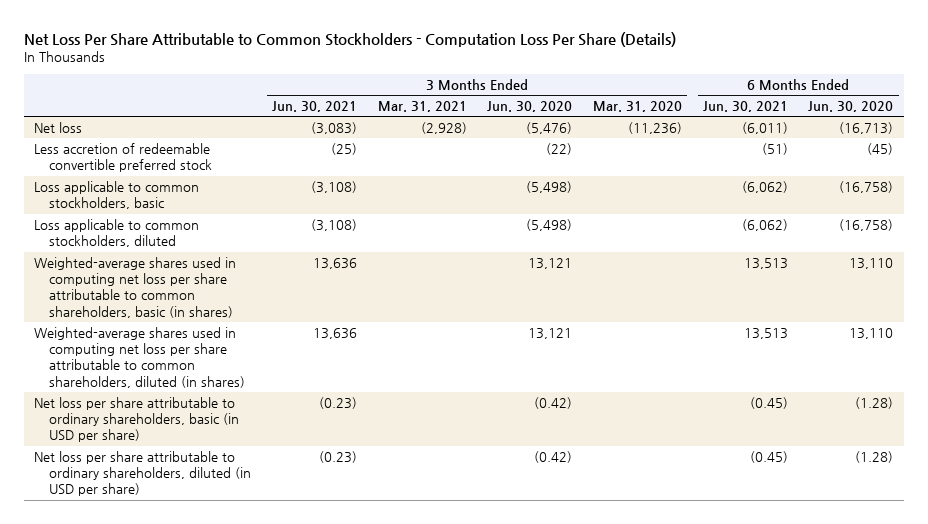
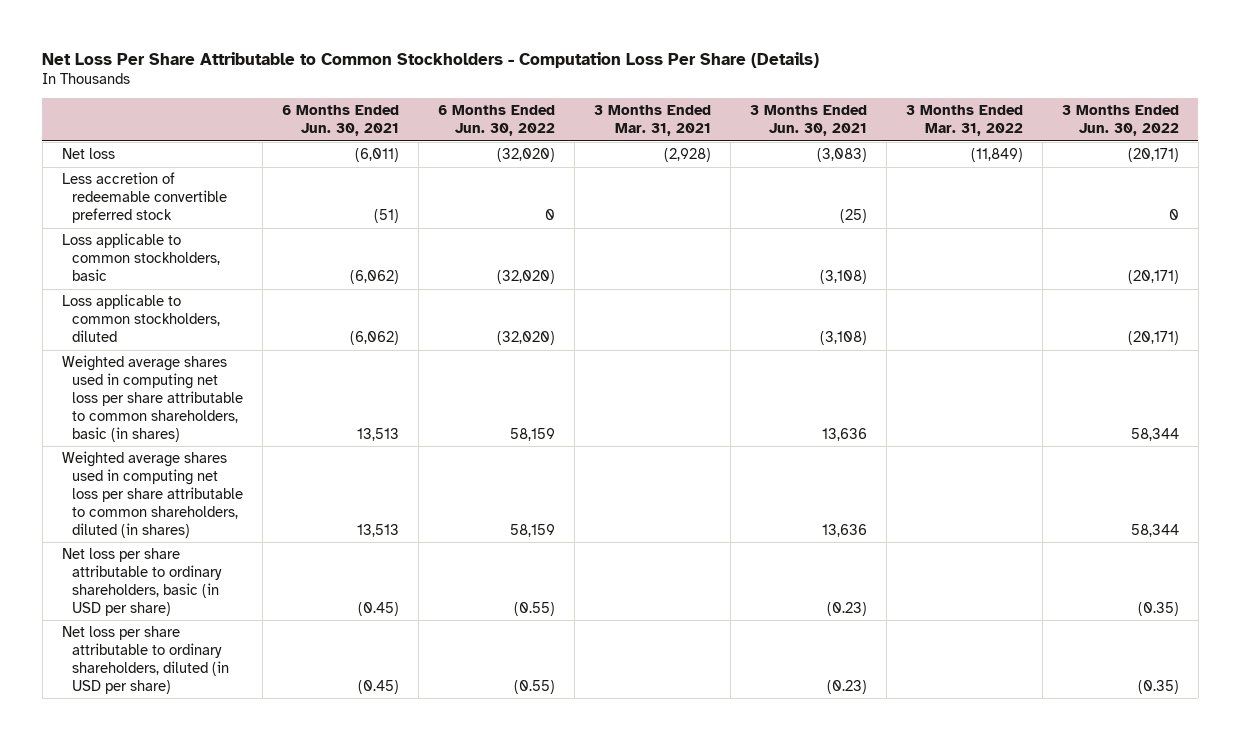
[487,101,573,113] Jun. 30, 2020 -> none
[593,101,683,113] Mar. 31, 2020 -> none
[808,101,894,113] Jun. 30, 2020 -> none
none -> [438,105,556,137] 6 Months Ended Jun. 30, 2022
none -> [906,105,1024,137] 3 Months Ended Mar. 31, 2022
none -> [1061,105,1179,137] 3 Months Ended Jun. 30, 2022
[34,257,237,318] Weighted-average shares used in computing net loss per share attributable to common shareholders, basic (in shares) -> [61,355,244,442] Weighted average shares used in computing net loss per share attributable to common shareholders, basic (in shares)
[34,327,246,388] Weighted-average shares used in computing net loss per share attributable to common shareholders, diluted (in shares) -> [61,451,244,538] Weighted average shares used in computing net loss per share attributable to common shareholders, diluted (in shares)

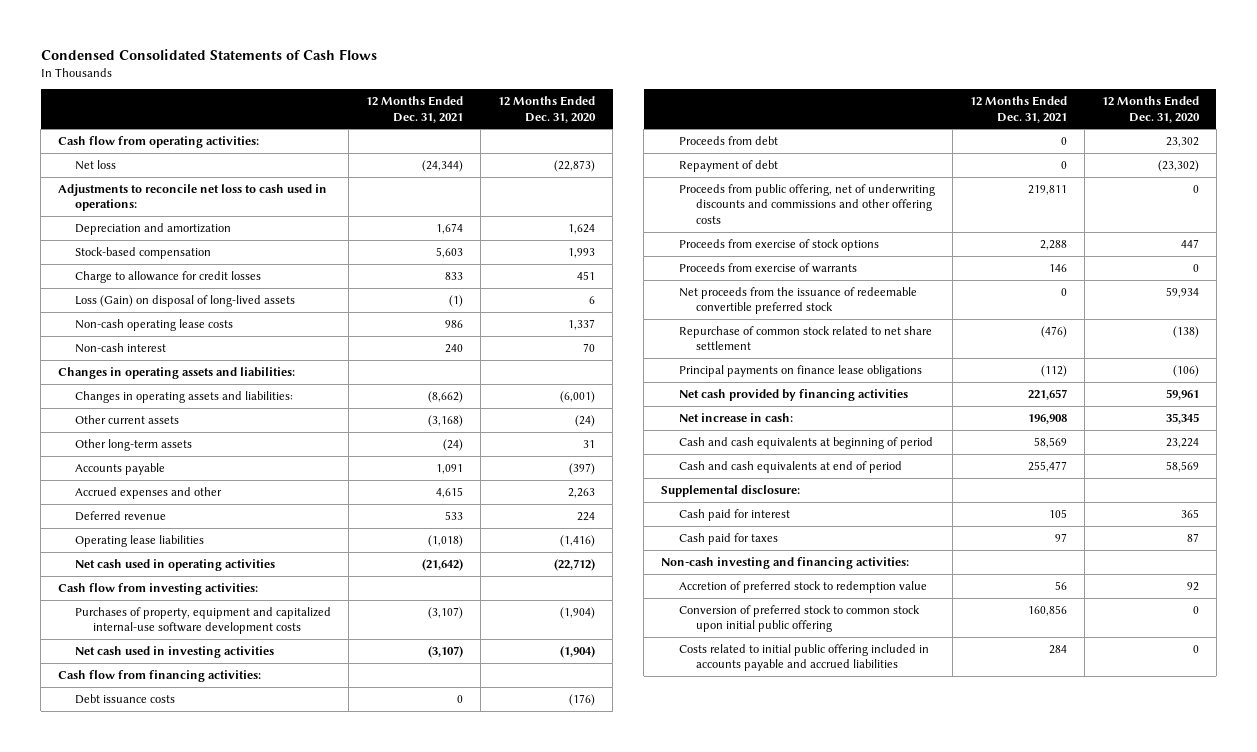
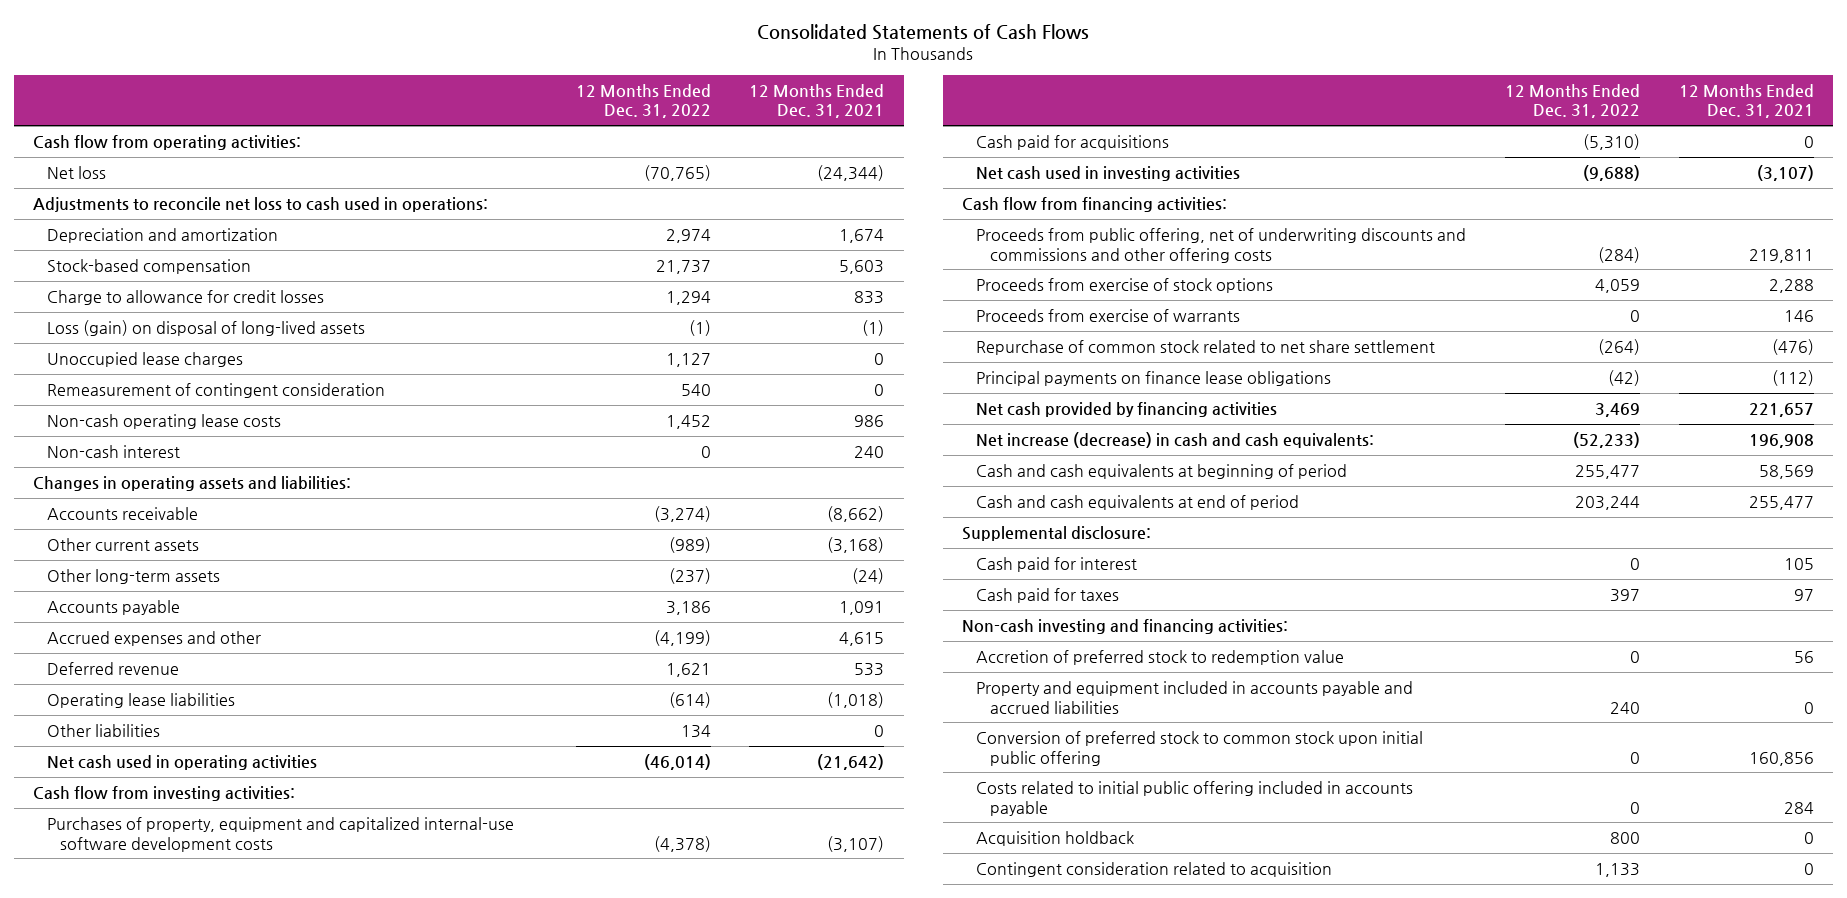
[40,48,377,60] Condensed Consolidated Statements of Cash Flows -> [757,24,1090,41] Consolidated Statements of Cash Flows
[498,95,597,123] 12 Months Ended Dec. 31, 2020 -> none
none -> [575,83,711,119] 12 Months Ended Dec. 31, 2022
[75,294,296,307] Loss (Gain) on disposal of long-lived assets -> [46,319,365,336] Loss (gain) on disposal of long-lived assets
none -> [46,351,243,367] Unoccupied lease charges
none -> [46,382,385,398] Remeasurement of contingent consideration
[75,390,294,403] Changes in operating assets and liabilities: -> [46,506,198,520] Accounts receivable
none -> [46,723,160,737] Other liabilities
none -> [976,134,1170,150] Cash paid for acquisitions
[75,693,176,704] Debt issuance costs -> none
[678,135,778,145] Proceeds from debt -> none
[678,159,778,172] Repayment of debt -> none
[678,286,917,315] Net proceeds from the issuance of redeemable convertible preferred stock -> none
[678,412,793,422] Net increase in cash: -> [976,431,1375,448] Net increase (decrease) in cash and cash equivalents:
none -> [976,680,1414,714] Property and equipment included in accounts payable and accrued liabilities
[678,643,929,672] Costs related to initial public offering included in accounts payable and accrued liabilities -> [976,780,1414,816] Costs related to initial public offering included in accounts payable
none -> [976,830,1135,846] Acquisition holdback
none -> [976,861,1333,877] Contingent consideration related to acquisition

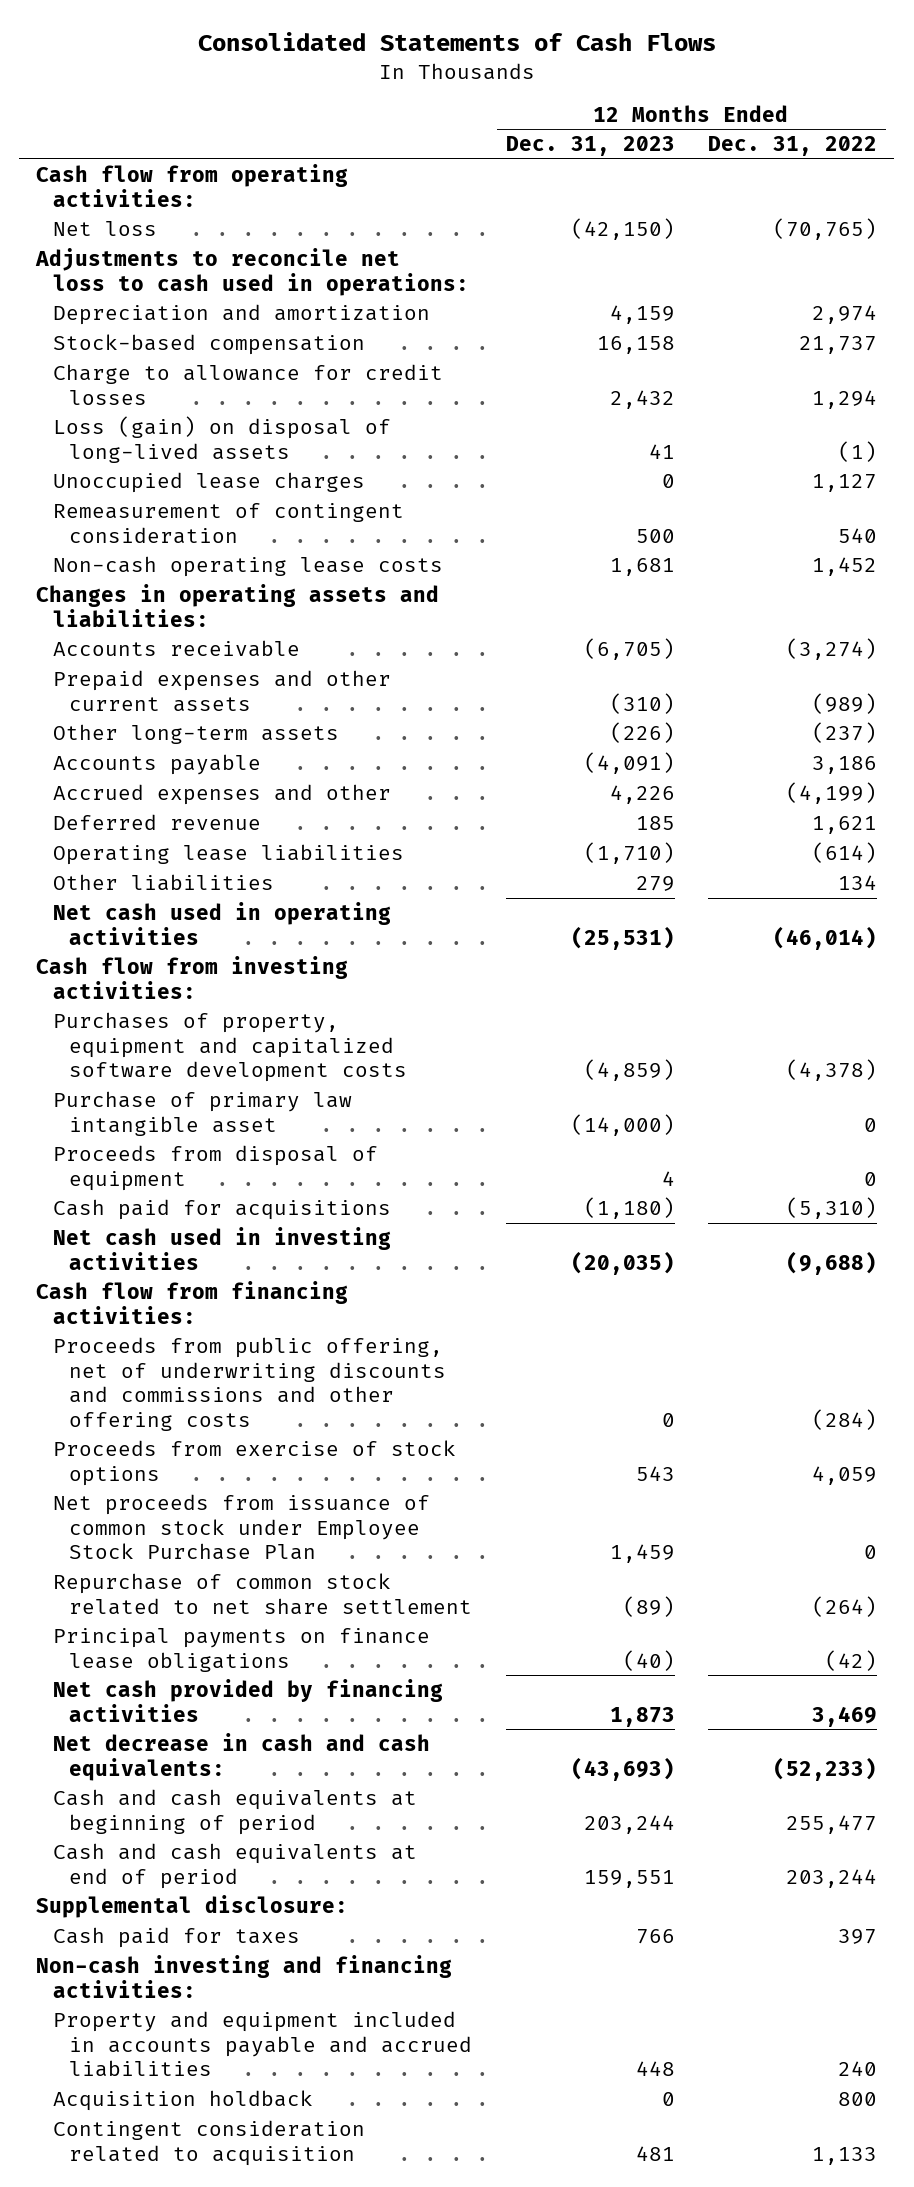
[749,83,885,119] 12 Months Ended Dec. 31, 2021 -> none
none -> [505,136,675,157] Dec. 31, 2023
[46,444,180,458] Non-cash interest -> none
[46,537,199,551] Other current assets -> [52,669,391,712] Prepaid expenses and other current assets
[46,816,514,852] Purchases of property, equipment and capitalized internal-use software development costs -> [52,1011,407,1083] Purchases of property, equipment and capitalized software development costs
none -> [52,1090,352,1136] Purchase of primary law intangible asset
none -> [52,1144,378,1191] Proceeds from disposal of equipment
[976,308,1241,322] Proceeds from exercise of warrants -> none
none -> [52,1493,430,1561] Net proceeds from issuance of common stock under Employee Stock Purchase Plan
[976,431,1375,448] Net increase (decrease) in cash and cash equivalents: -> [52,1732,430,1781] Net decrease in cash and cash equivalents:
[976,556,1138,572] Cash paid for interest -> none
[976,649,1345,665] Accretion of preferred stock to redemption value -> none
[976,730,1424,766] Conversion of preferred stock to common stock upon initial public offering -> none
[976,780,1414,816] Costs related to initial public offering included in accounts payable -> none

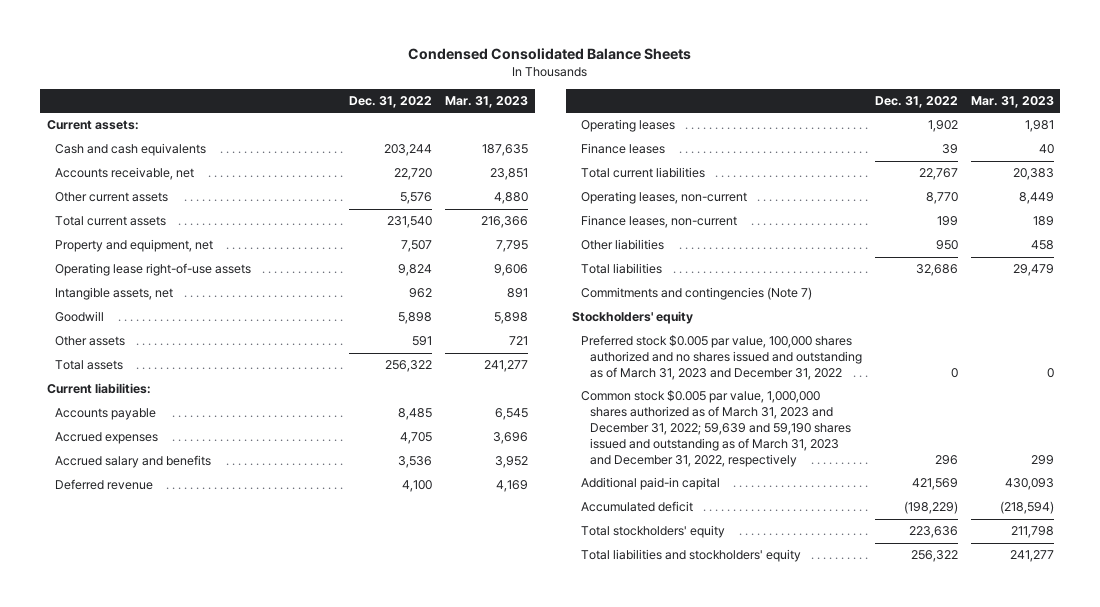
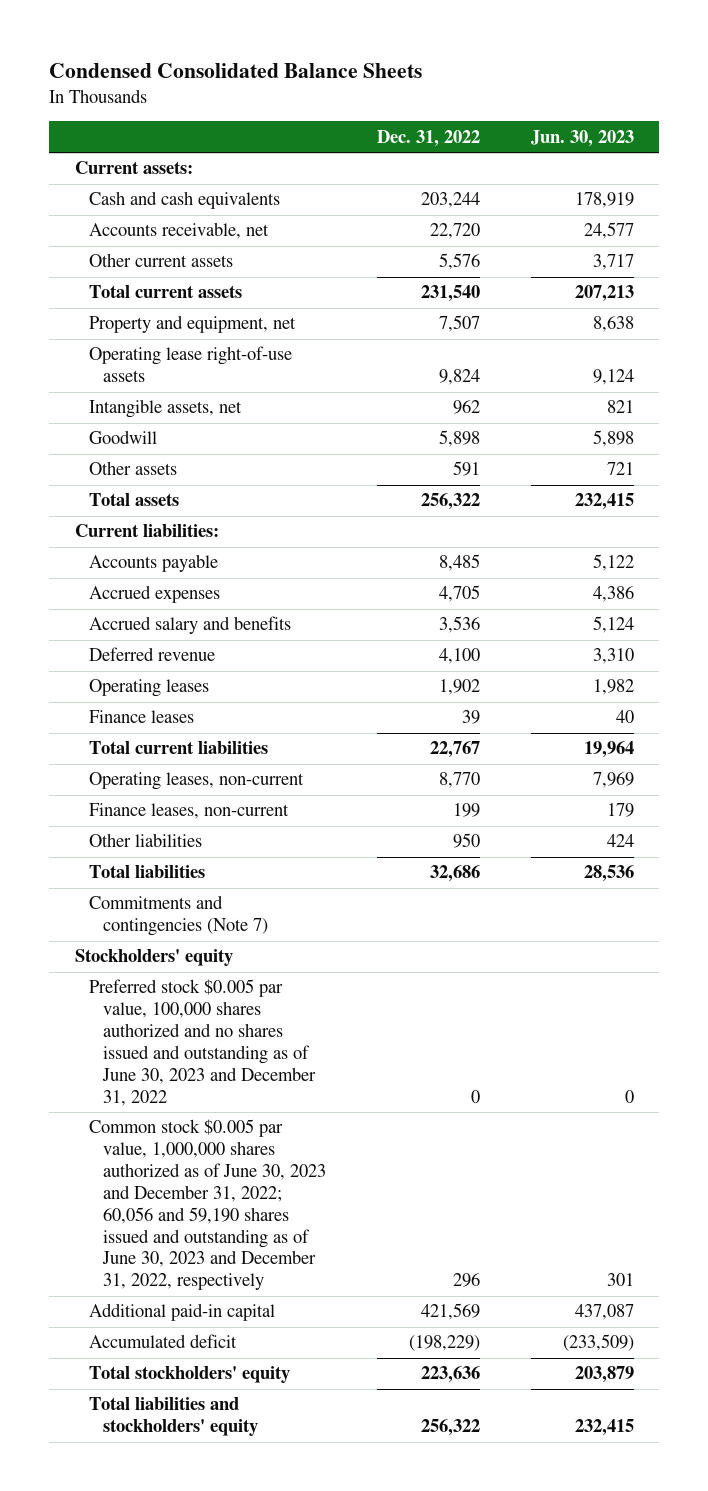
[445,95,529,108] Mar. 31, 2023 -> none
none -> [530,129,634,147] Jun. 30, 2023
[581,335,862,380] Preferred stock $0.005 par value, 100,000 shares authorized and no shares issued and outstanding as of March 31, 2023 and December 31, 2022 -> [88,979,317,1106] Preferred stock $0.005 par value, 100,000 shares authorized and no shares issued and outstanding as of June 30, 2023 and December 31, 2022
[581,390,851,467] Common stock $0.005 par value, 1,000,000 shares authorized as of March 31, 2023 and December 31, 2022; 59,639 and 59,190 shares issued and outstanding as of March 31, 2023 and December 31, 2022, respectively -> [88,1119,327,1291] Common stock $0.005 par value, 1,000,000 shares authorized as of June 30, 2023 and December 31, 2022; 60,056 and 59,190 shares issued and outstanding as of June 30, 2023 and December 31, 2022, respectively

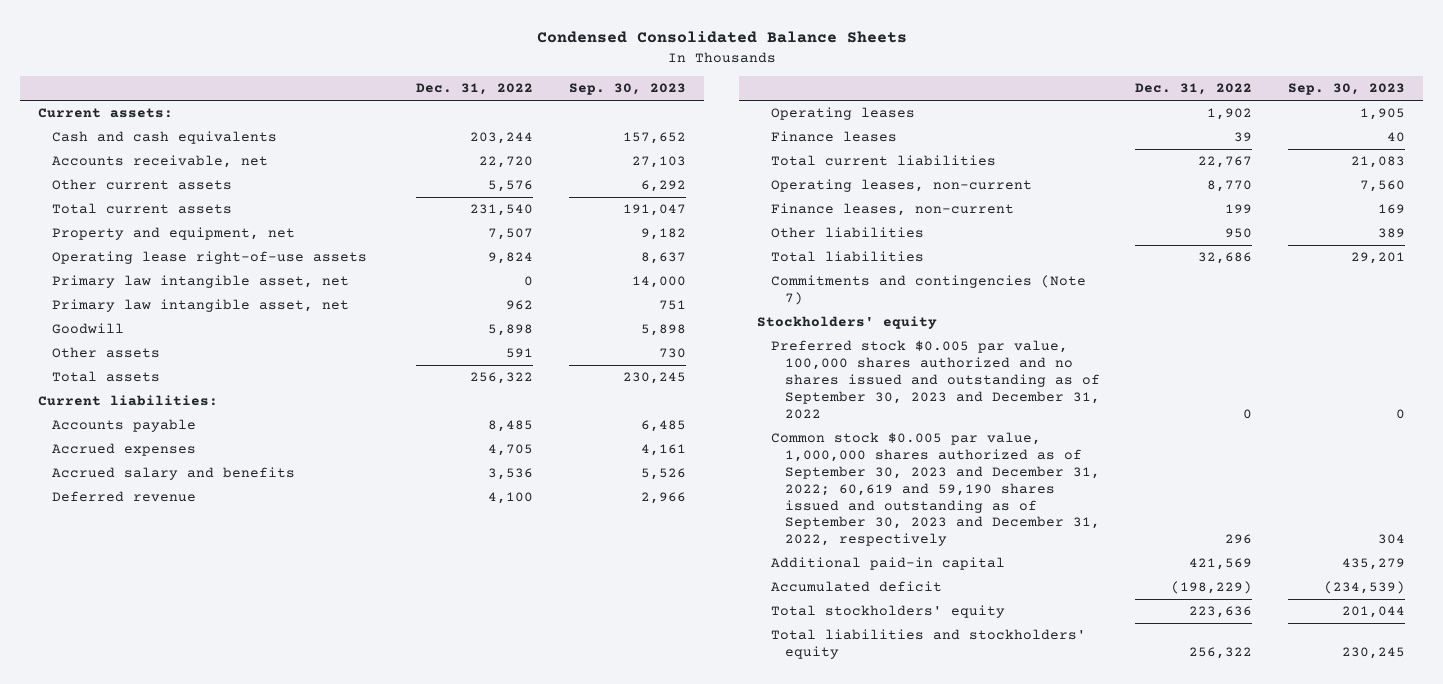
[530,129,634,147] Jun. 30, 2023 -> none
none -> [568,83,686,96] Sep. 30, 2023
none -> [51,275,349,289] Primary law intangible asset, net
[88,399,242,419] Intangible assets, net -> [51,299,349,313] Primary law intangible asset, net
[88,979,317,1106] Preferred stock $0.005 par value, 100,000 shares authorized and no shares issued and outstanding as of June 30, 2023 and December 31, 2022 -> [770,340,1100,419] Preferred stock $0.005 par value, 100,000 shares authorized and no shares issued and outstanding as of September 30, 2023 and December 31, 2022
[88,1119,327,1291] Common stock $0.005 par value, 1,000,000 shares authorized as of June 30, 2023 and December 31, 2022; 60,056 and 59,190 shares issued and outstanding as of June 30, 2023 and December 31, 2022, respectively -> [770,432,1100,547] Common stock $0.005 par value, 1,000,000 shares authorized as of September 30, 2023 and December 31, 2022; 60,619 and 59,190 shares issued and outstanding as of September 30, 2023 and December 31, 2022, respectively

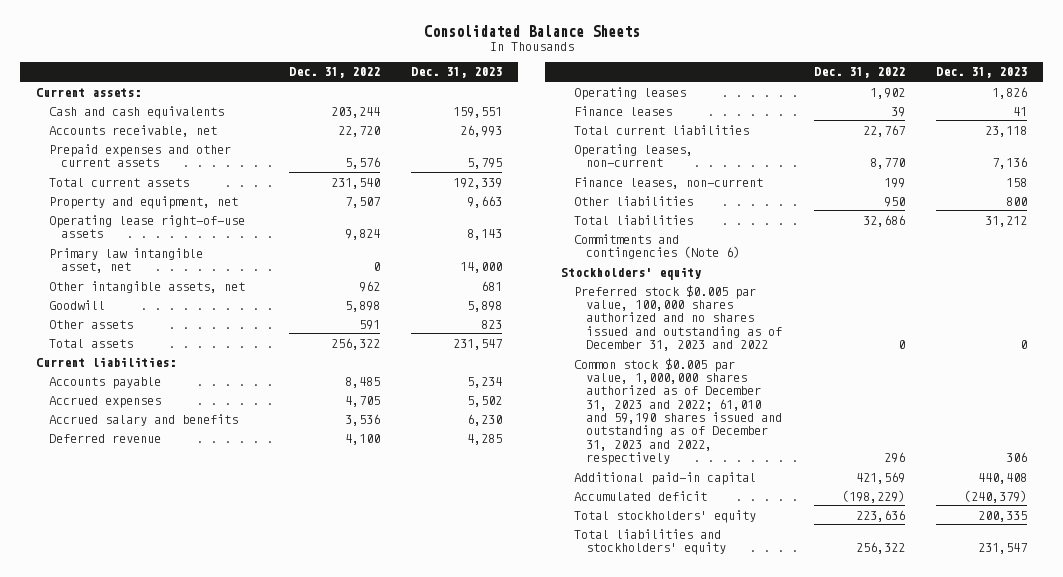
[536,31,907,44] Condensed Consolidated Balance Sheets -> [423,24,640,37] Consolidated Balance Sheets
[568,83,686,96] Sep. 30, 2023 -> none
none -> [411,67,503,79] Dec. 31, 2023
[51,179,232,191] Other current assets -> [48,143,231,167] Prepaid expenses and other current assets
[51,299,349,313] Primary law intangible asset, net -> [48,280,245,293] Other intangible assets, net
[770,275,1086,306] Commitments and contingencies (Note 7) -> [573,233,741,259] Commitments and contingencies (Note 6)
[770,340,1100,419] Preferred stock $0.005 par value, 100,000 shares authorized and no shares issued and outstanding as of September 30, 2023 and December 31, 2022 -> [573,284,783,351] Preferred stock $0.005 par value, 100,000 shares authorized and no shares issued and outstanding as of December 31, 2023 and 2022
[770,432,1100,547] Common stock $0.005 par value, 1,000,000 shares authorized as of September 30, 2023 and December 31, 2022; 60,619 and 59,190 shares issued and outstanding as of September 30, 2023 and December 31, 2022, respectively -> [573,357,783,465] Common stock $0.005 par value, 1,000,000 shares authorized as of December 31, 2023 and 2022; 61,010 and 59,190 shares issued and outstanding as of December 31, 2023 and 2022, respectively

